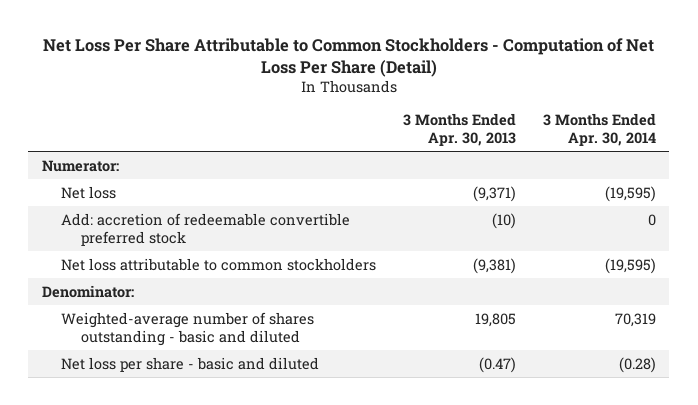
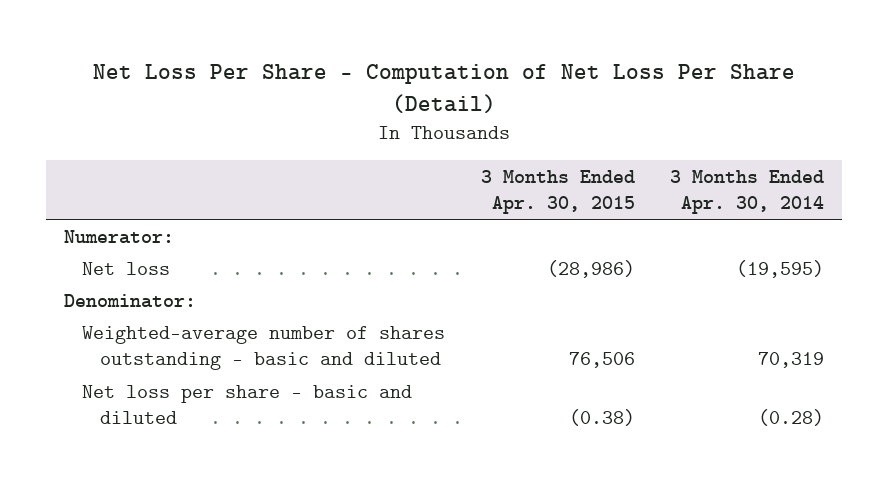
[42,37,654,77] Net Loss Per Share Attributable to Common Stockholders - Computation of Net Loss Per Share (Detail) -> [93,63,796,114] Net Loss Per Share - Computation of Net Loss Per Share (Detail)
[403,113,517,146] 3 Months Ended Apr. 30, 2013 -> none
none -> [480,169,635,215] 3 Months Ended Apr. 30, 2015
[61,212,351,246] Add: accretion of redeemable convertible preferred stock -> none
[61,257,377,271] Net loss attributable to common stockholders -> none

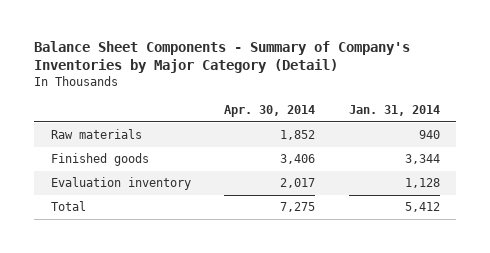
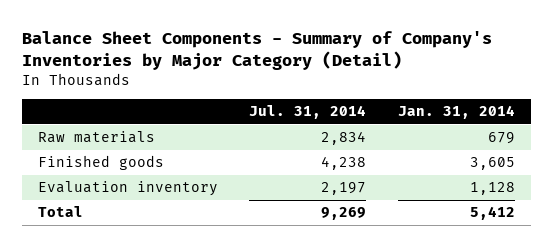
[224,105,316,118] Apr. 30, 2014 -> none
none -> [249,105,367,120] Jul. 31, 2014
[418,130,440,140] 940 -> [487,132,515,145] 679
[404,154,440,165] 3,344 -> [469,157,515,171] 3,605

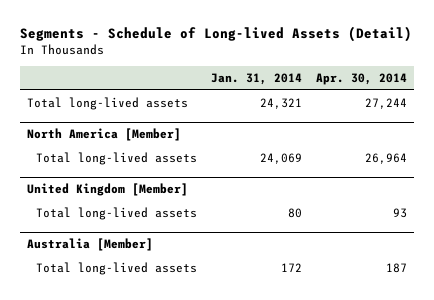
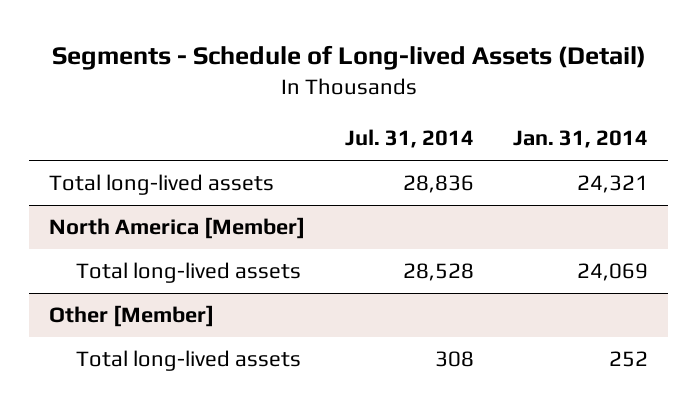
[315,73,407,86] Apr. 30, 2014 -> none
none -> [344,129,474,149] Jul. 31, 2014
[27,183,189,197] United Kingdom [Member] -> none
[27,238,154,252] Australia [Member] -> none
[35,262,197,276] Total long-lived assets -> none
none -> [49,305,215,328] Other [Member]
[287,208,302,219] 80 -> [608,351,648,368] 252

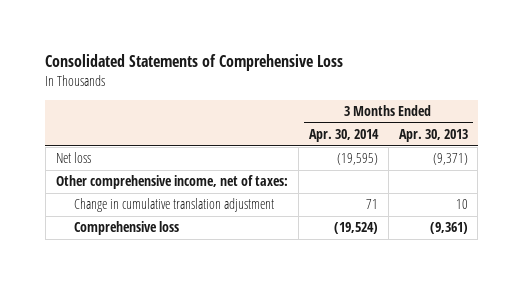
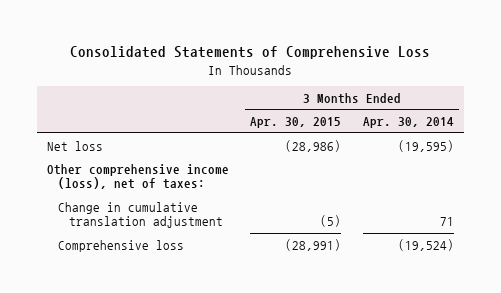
[398,129,468,143] Apr. 30, 2013 -> none
none -> [250,117,342,129] Apr. 30, 2015
[55,175,288,190] Other comprehensive income, net of taxes: -> [47,163,230,190] Other comprehensive income (loss), net of taxes:

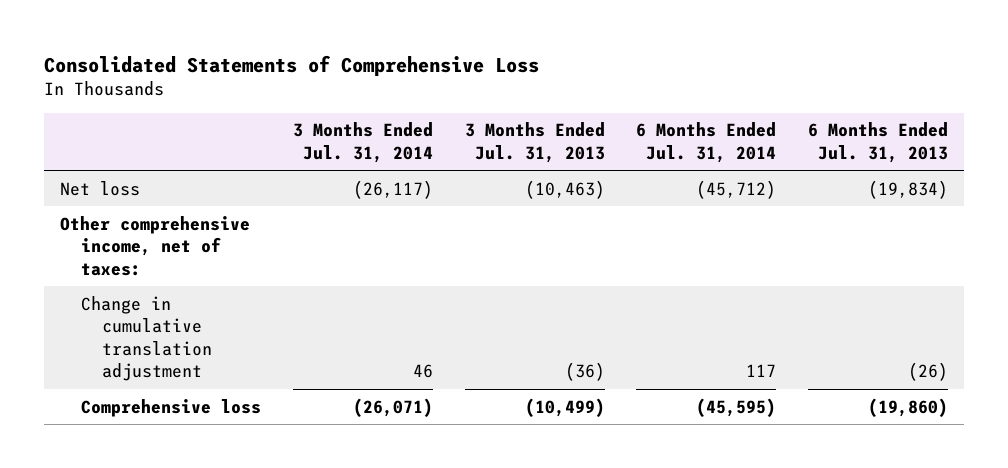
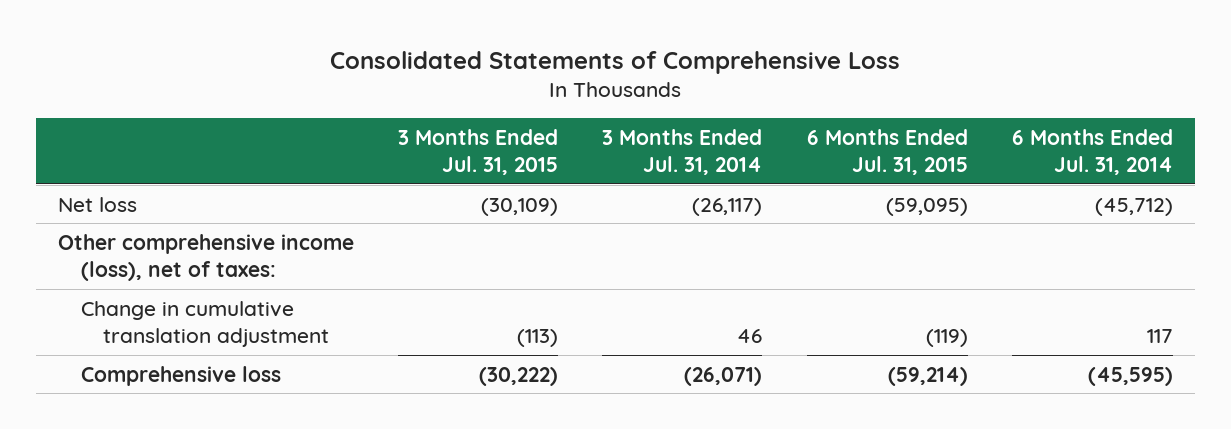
[464,122,605,163] 3 Months Ended Jul. 31, 2013 -> none
[808,122,949,163] 6 Months Ended Jul. 31, 2013 -> none
none -> [398,128,559,175] 3 Months Ended Jul. 31, 2015
none -> [806,128,968,175] 6 Months Ended Jul. 31, 2015
[60,215,251,276] Other comprehensive income, net of taxes: -> [58,233,355,281] Other comprehensive income (loss), net of taxes:

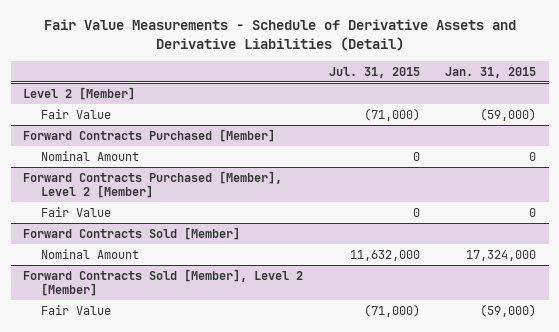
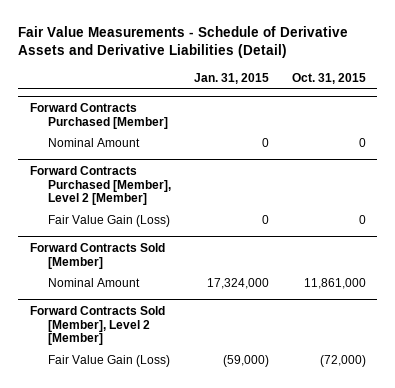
[328,66,420,78] Jul. 31, 2015 -> none
none -> [291,73,366,85] Oct. 31, 2015
[23,86,136,100] Level 2 [Member] -> none
[41,108,112,119] Fair Value -> none
[41,206,112,217] Fair Value -> [48,214,171,227] Fair Value Gain (Loss)
[41,304,112,315] Fair Value -> [48,354,171,367] Fair Value Gain (Loss)

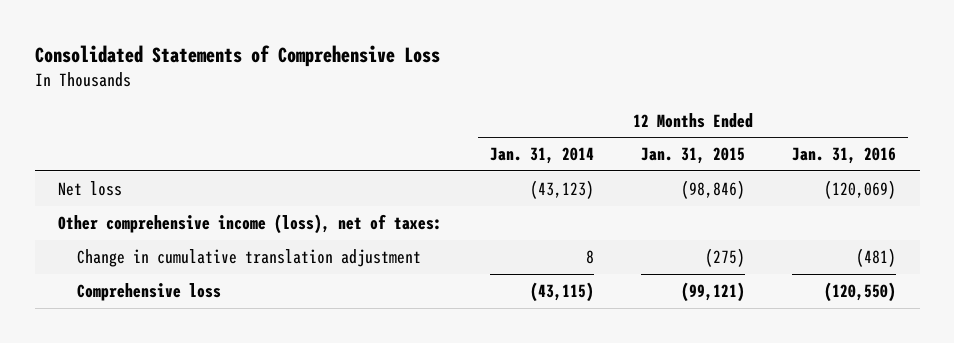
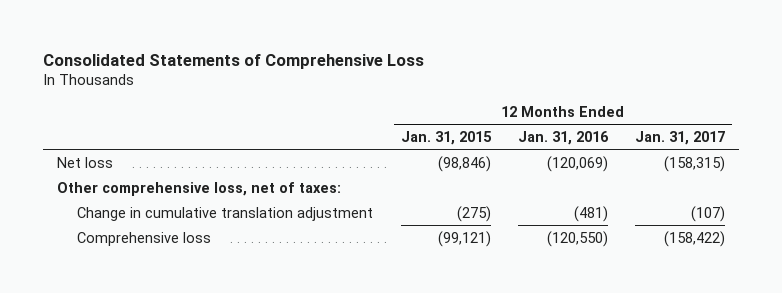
[489,147,594,165] Jan. 31, 2014 -> none
none -> [635,131,726,146] Jan. 31, 2017
[58,213,443,234] Other comprehensive income (loss), net of taxes: -> [56,181,341,196] Other comprehensive loss, net of taxes:

